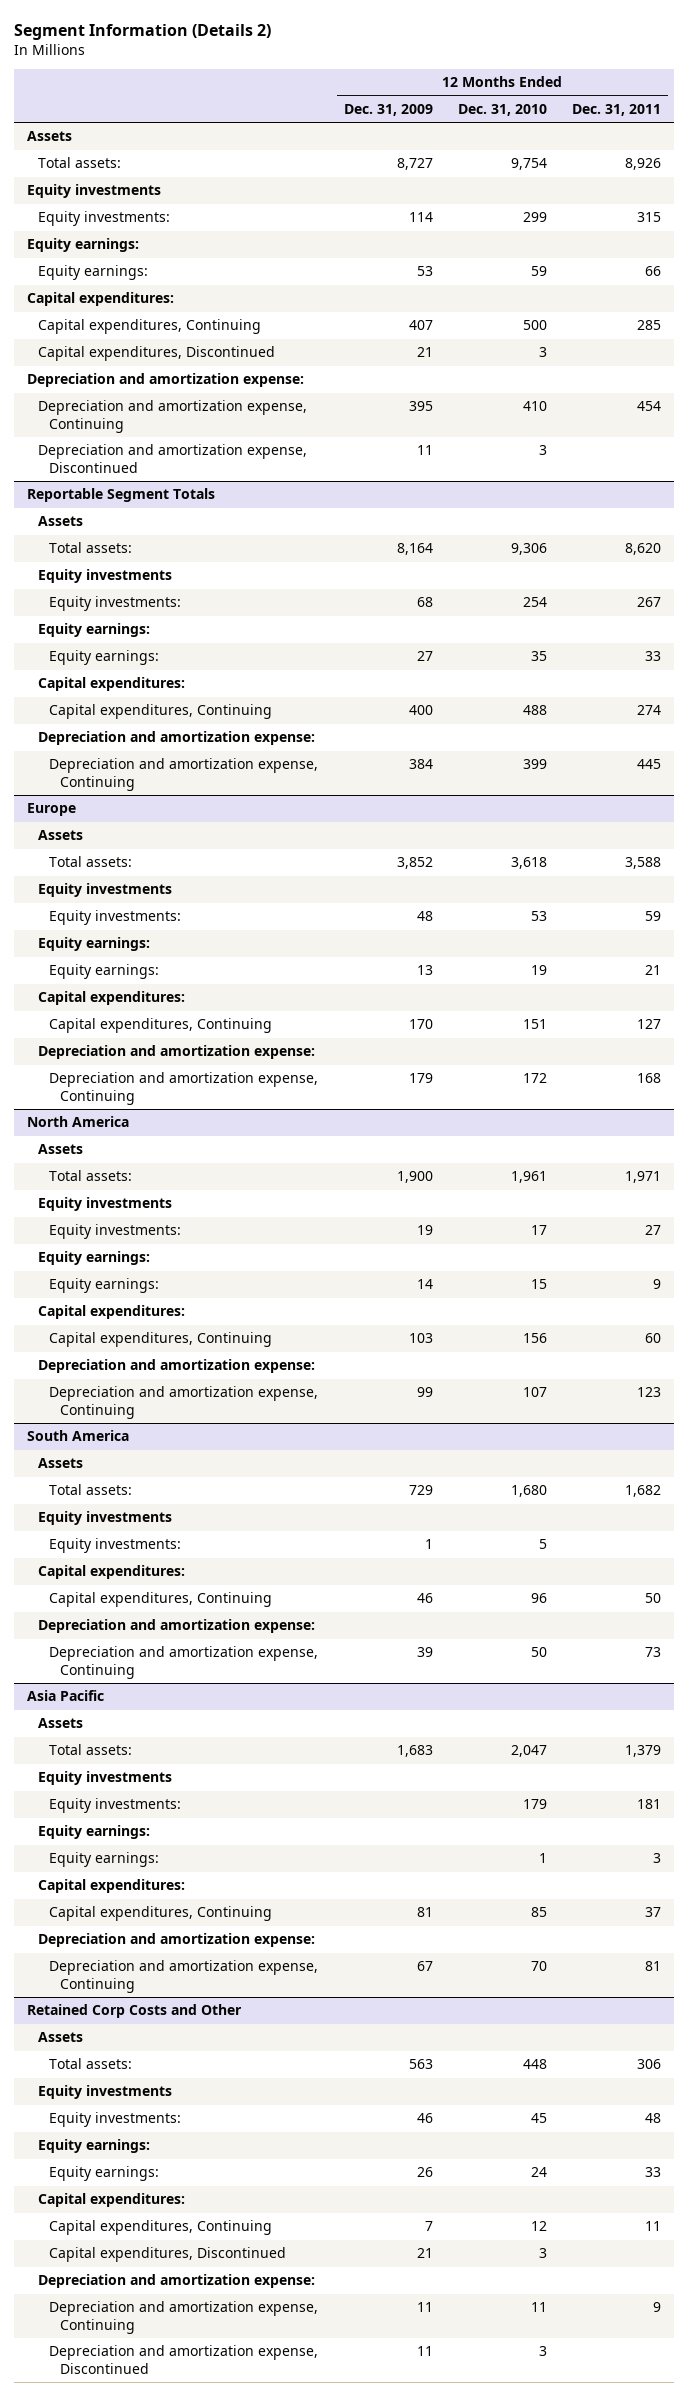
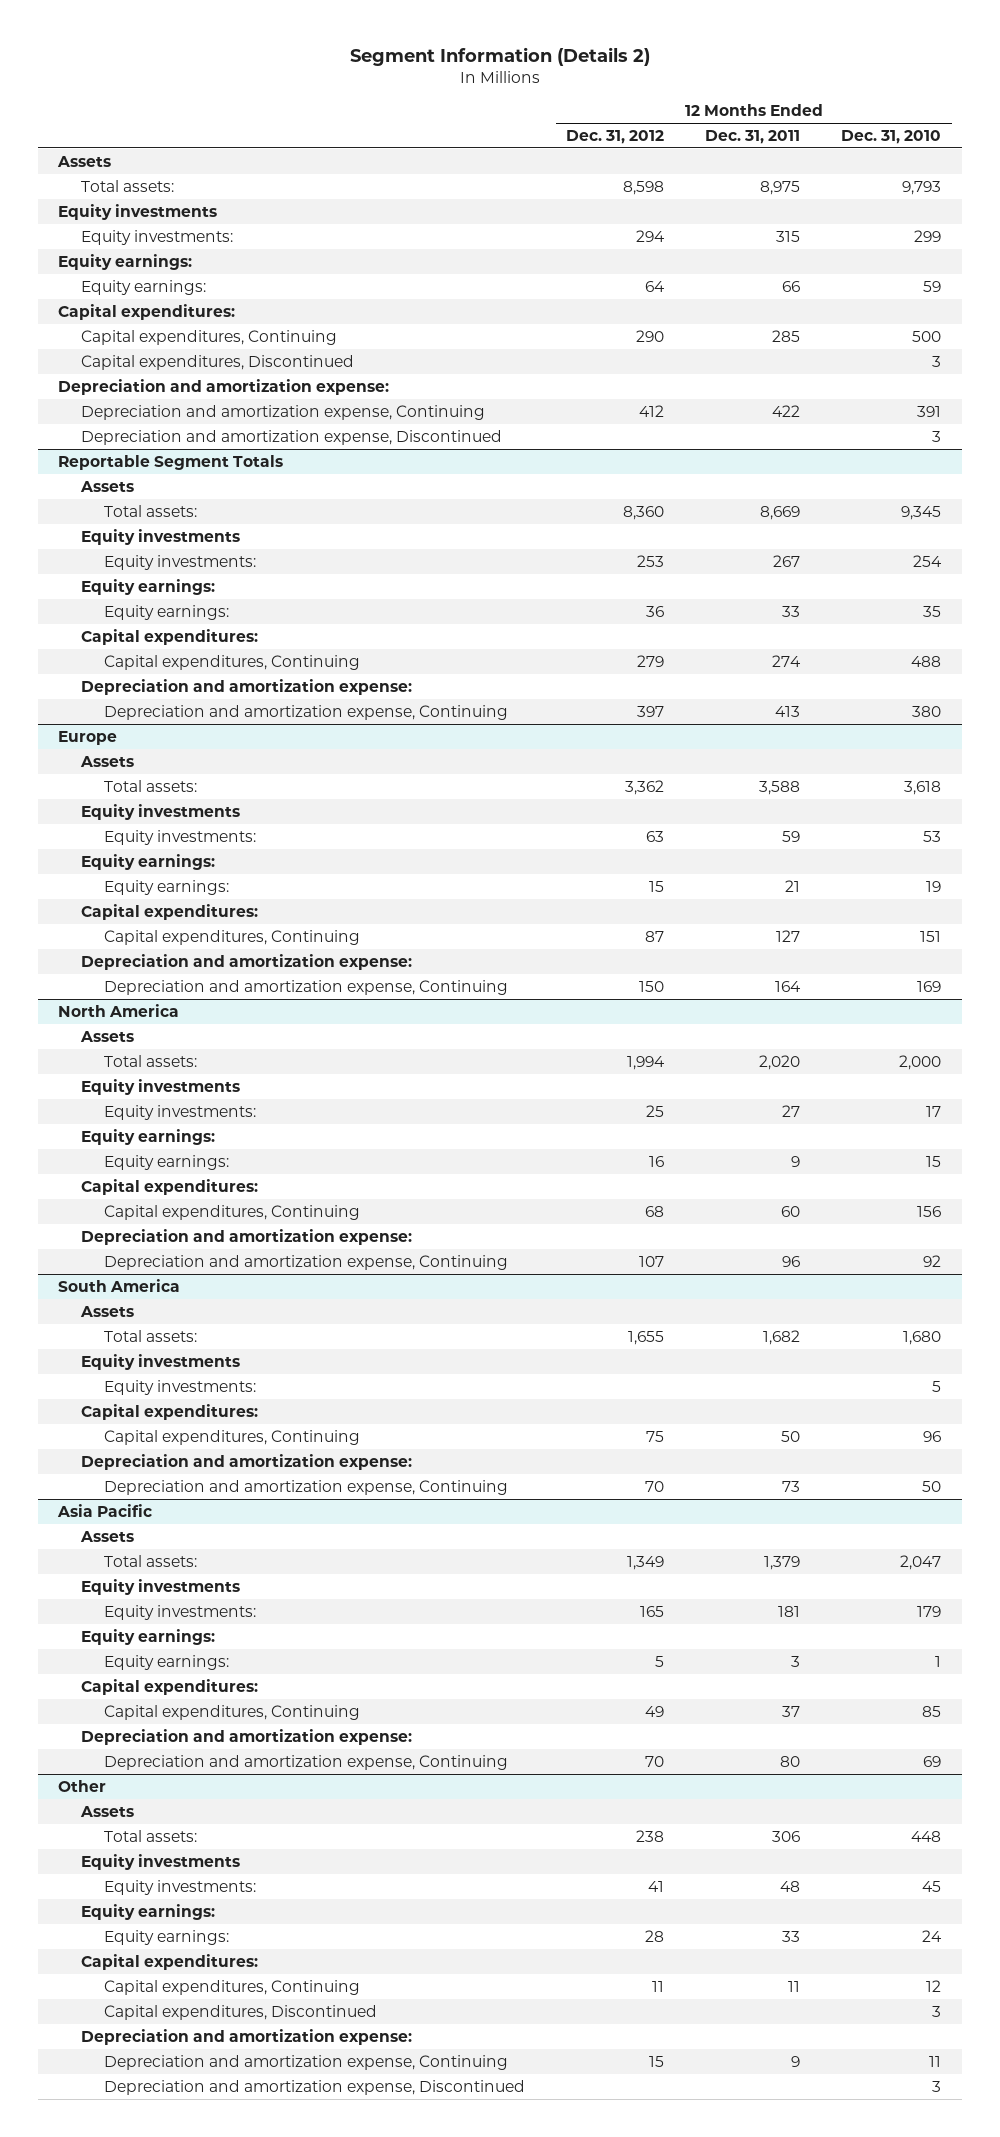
[343,103,433,116] Dec. 31, 2009 -> none
none -> [566,129,665,144] Dec. 31, 2012
[510,158,547,171] 9,754 -> [902,180,942,195] 9,793
[625,158,662,171] 8,926 -> [760,180,801,195] 8,975
[522,401,547,412] 410 -> [917,405,942,417] 391
[637,401,662,412] 454 -> [772,404,801,417] 422
[510,543,547,556] 9,306 -> [901,505,942,520] 9,345
[625,543,662,556] 8,620 -> [760,505,801,520] 8,669
[522,759,547,770] 399 -> [912,705,942,717] 380
[637,759,662,770] 445 -> [775,705,801,717] 413
[522,1073,547,1084] 172 -> [917,980,942,992] 169
[637,1073,662,1084] 168 -> [775,980,802,992] 164
[510,1171,547,1184] 1,961 -> [899,1054,942,1070] 2,000
[625,1171,662,1184] 1,971 -> [759,1054,801,1070] 2,020
[522,1387,547,1398] 107 -> [923,1254,942,1267] 92
[637,1387,662,1398] 123 -> [782,1255,801,1267] 96
[26,2004,242,2019] Retained Corp Costs and Other -> none
[530,1961,547,1972] 70 -> [923,1755,942,1767] 69
[645,1961,662,1972] 81 -> [780,1755,801,1767] 80
none -> [58,1779,107,1792] Other

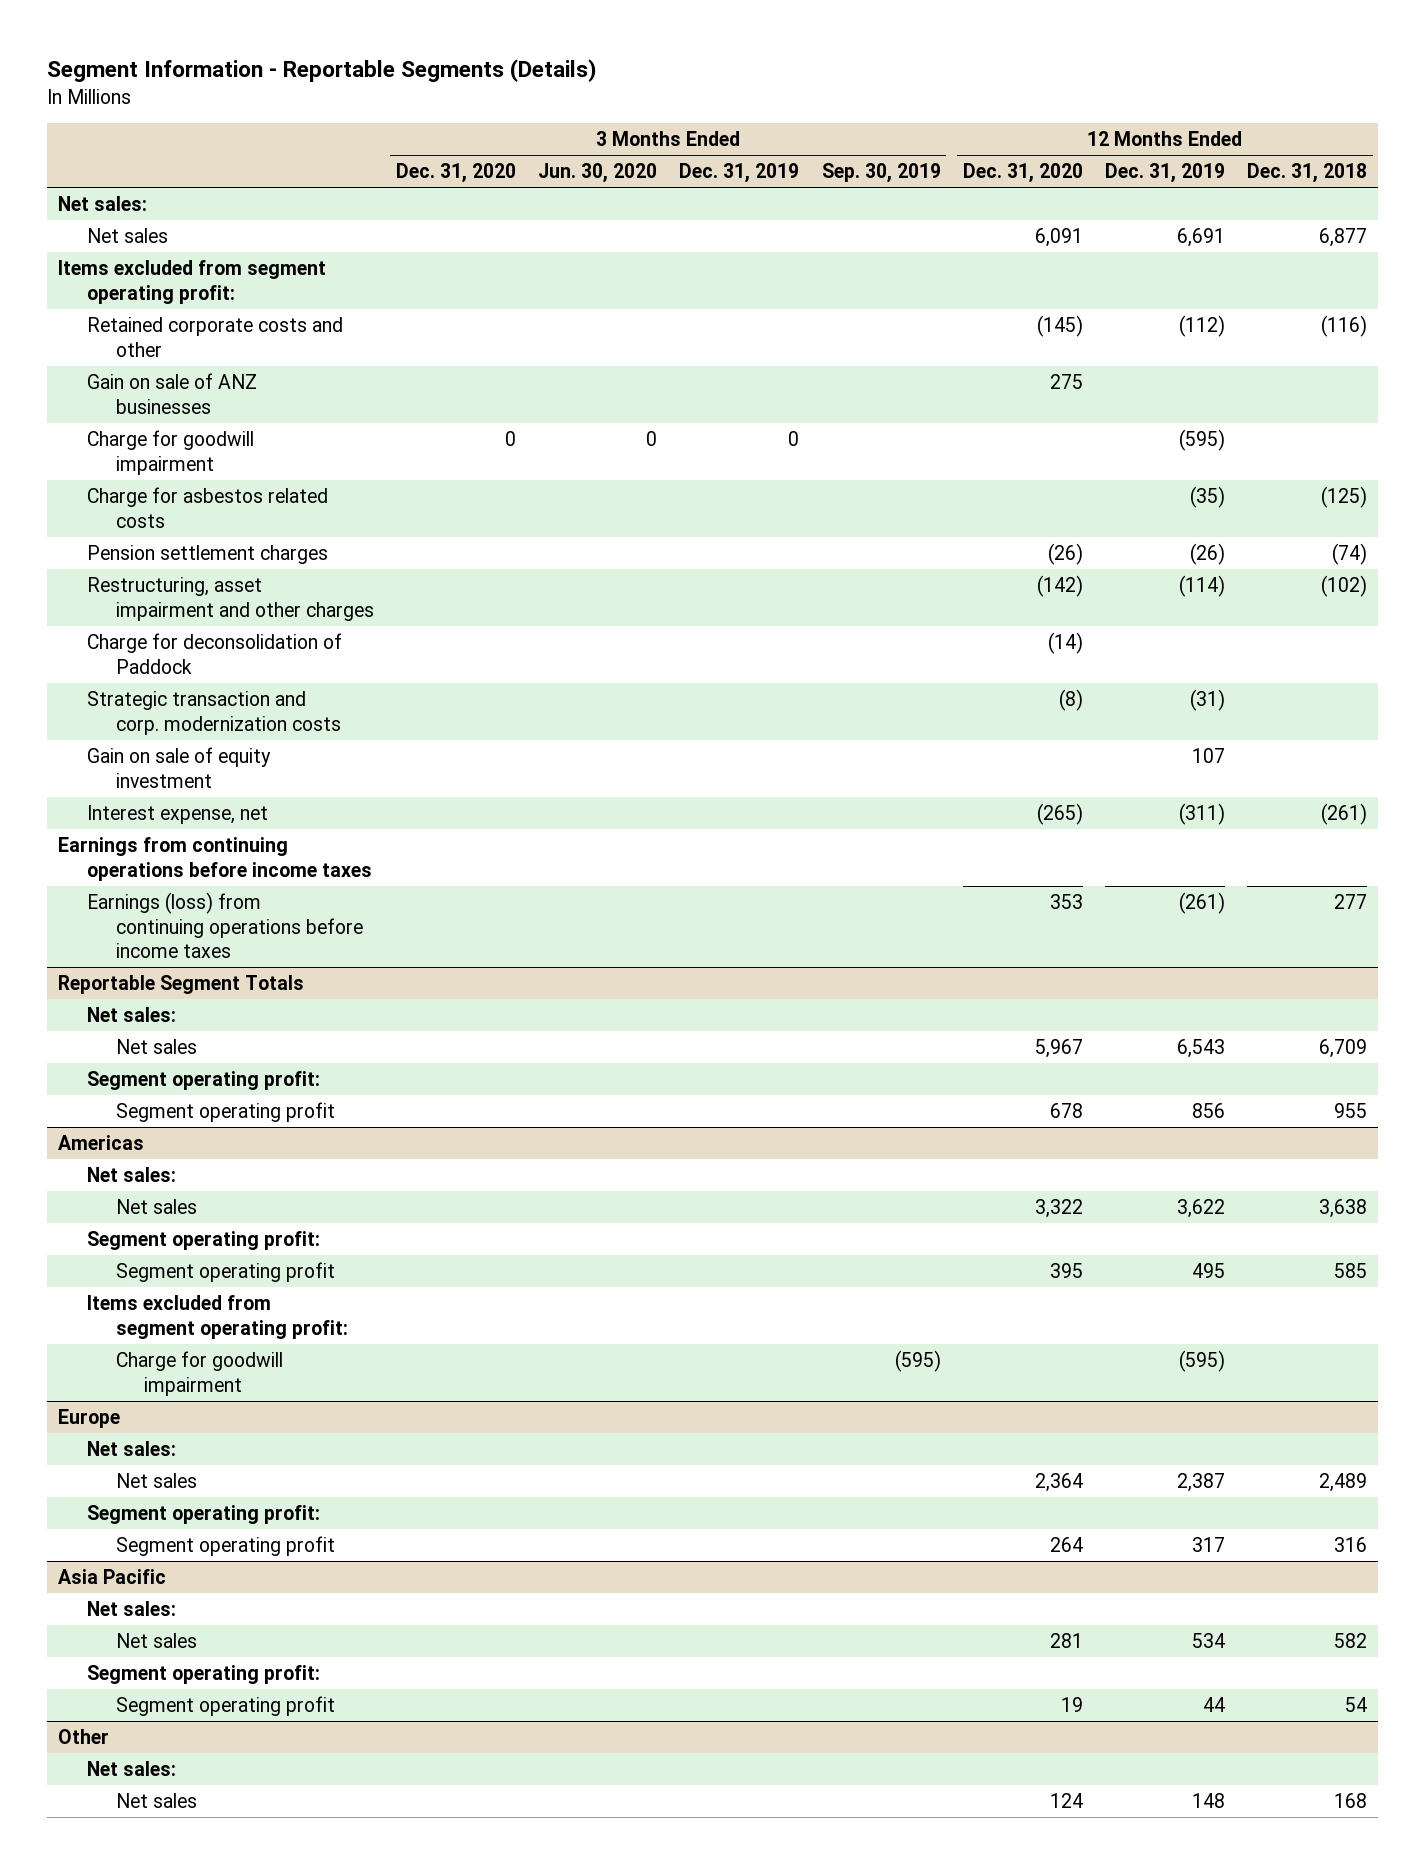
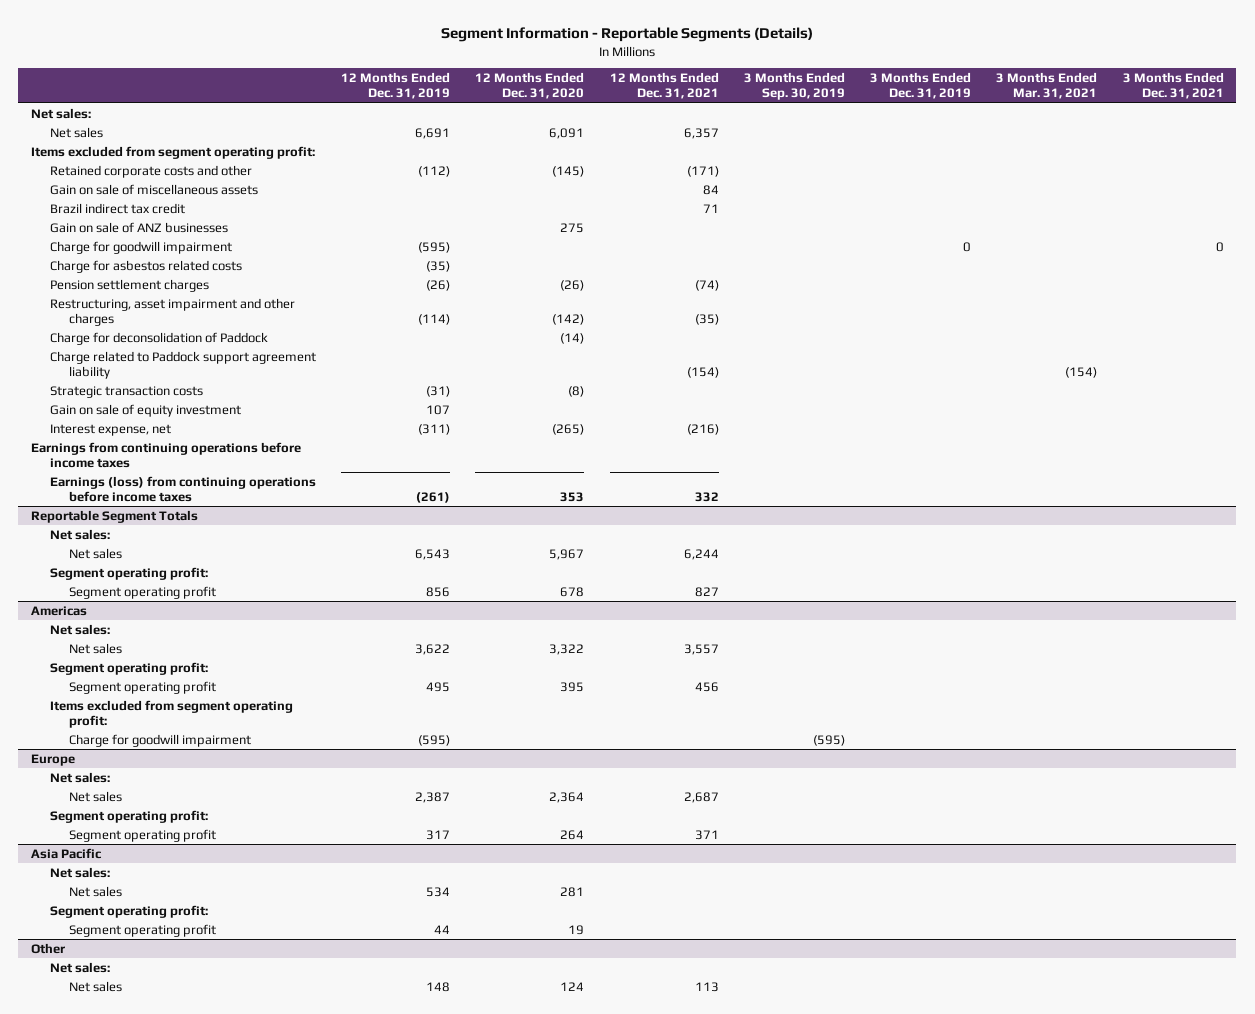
[395,163,516,184] Dec. 31, 2020 -> none
[538,163,658,184] Jun. 30, 2020 -> none
[1247,163,1368,184] Dec. 31, 2018 -> none
none -> [609,72,719,100] 12 Months Ended Dec. 31, 2021
none -> [996,72,1098,100] 3 Months Ended Mar. 31, 2021
none -> [1122,72,1224,100] 3 Months Ended Dec. 31, 2021
none -> [49,183,258,195] Gain on sale of miscellaneous assets
none -> [49,202,185,214] Brazil indirect tax credit
none -> [49,350,316,379] Charge related to Paddock support agreement liability
[86,690,341,735] Strategic transaction and corp. modernization costs -> [49,385,203,398] Strategic transaction costs

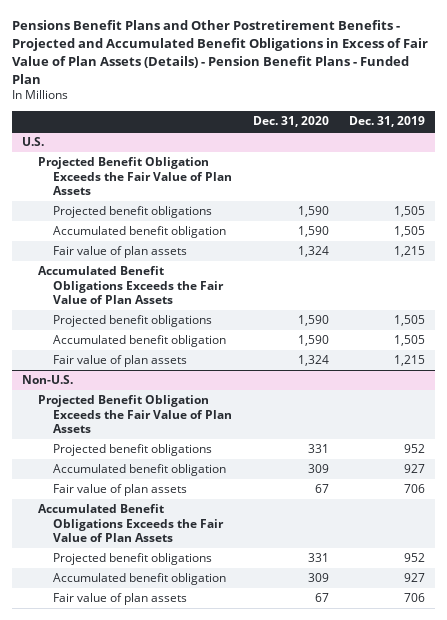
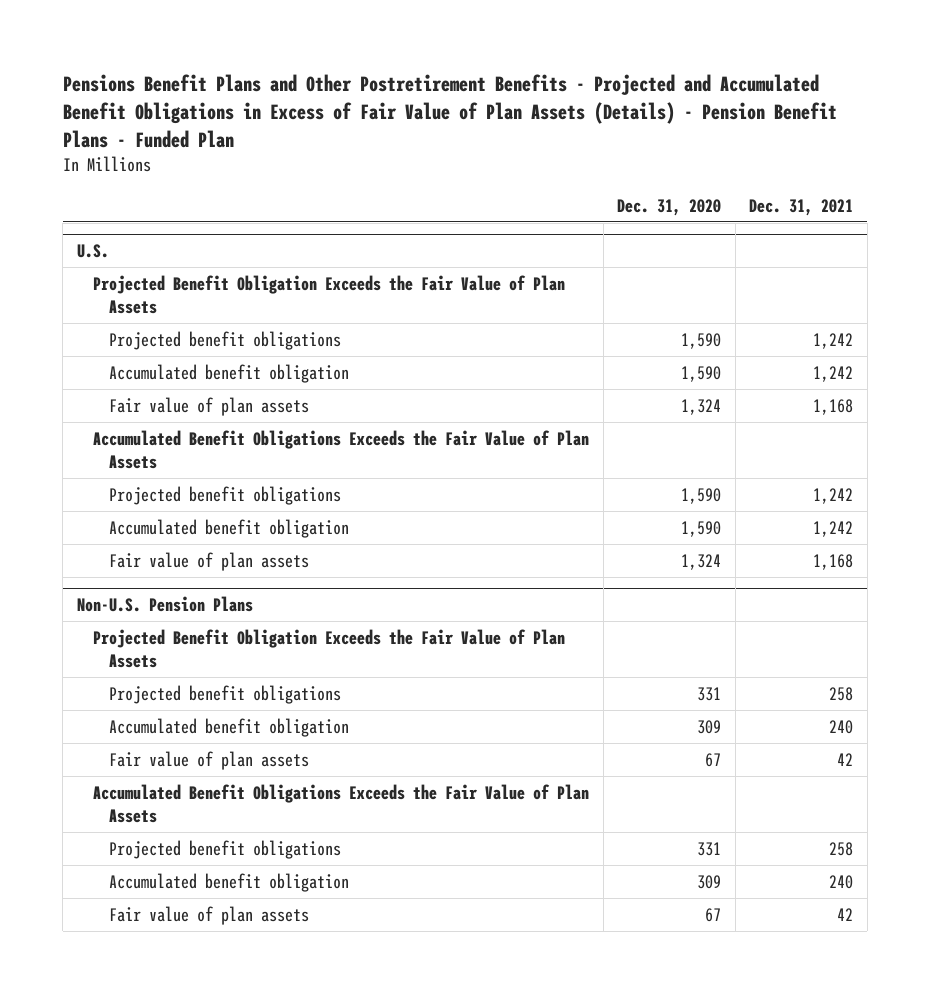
[348,116,425,128] Dec. 31, 2019 -> none
none -> [749,198,854,216] Dec. 31, 2021
[22,375,74,385] Non-U.S. -> [76,596,253,613] Non-U.S. Pension Plans

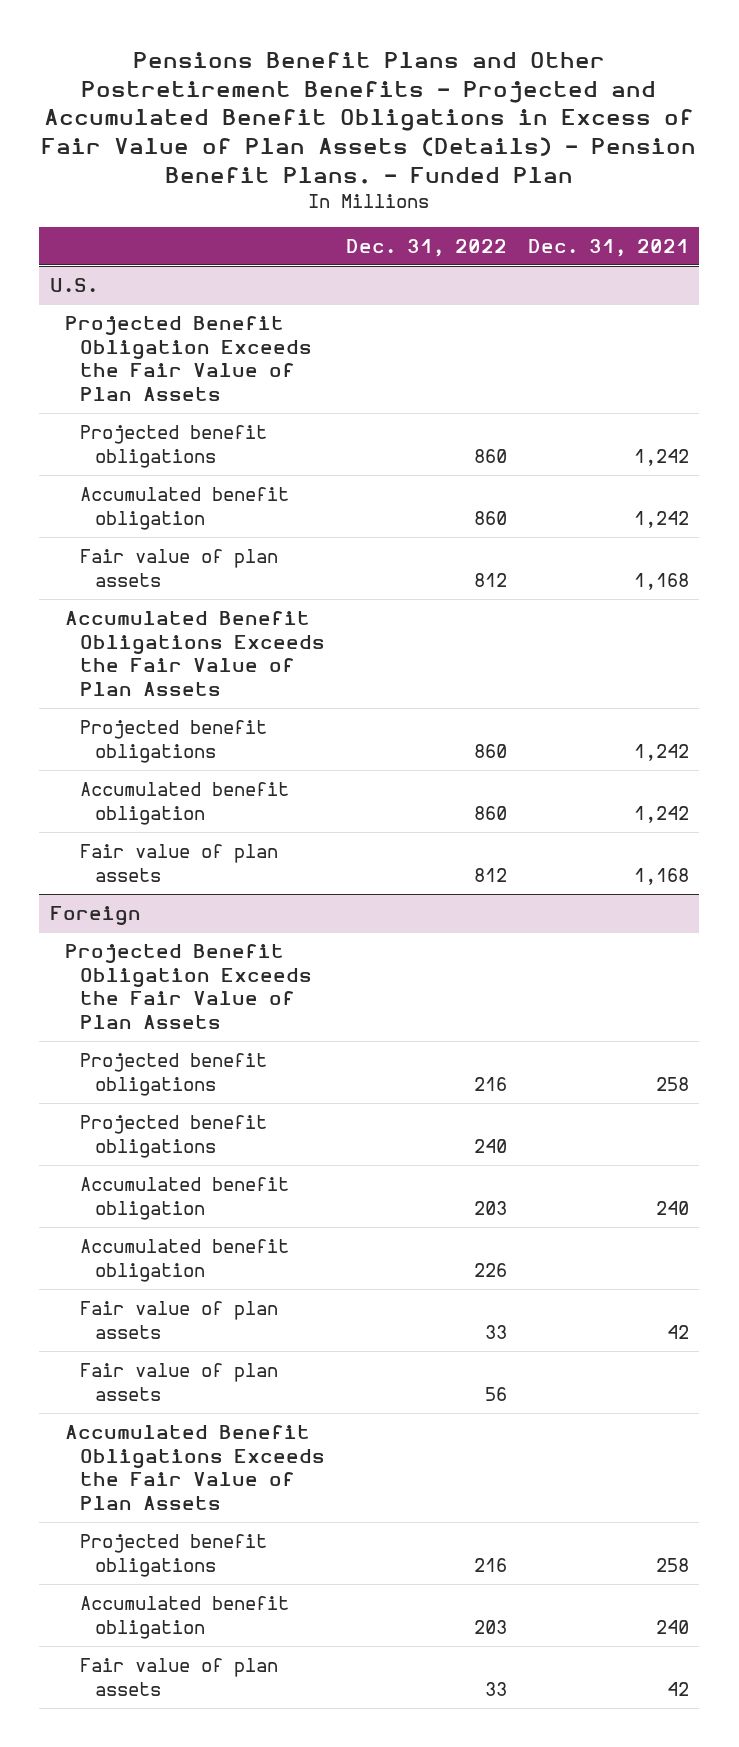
[62,73,837,148] Pensions Benefit Plans and Other Postretirement Benefits - Projected and Accumulated Benefit Obligations in Excess of Fair Value of Plan Assets (Details) - Pension Benefit Plans - Funded Plan -> [41,51,697,185] Pensions Benefit Plans and Other Postretirement Benefits - Projected and Accumulated Benefit Obligations in Excess of Fair Value of Plan Assets (Details) - Pension Benefit Plans. - Funded Plan
[617,198,722,216] Dec. 31, 2020 -> none
none -> [345,238,507,257] Dec. 31, 2022
[76,596,253,613] Non-U.S. Pension Plans -> [49,906,141,926] Foreign
none -> [79,1115,267,1158] Projected benefit obligations
none -> [79,1239,289,1282] Accumulated benefit obligation
none -> [79,1363,278,1401] Fair value of plan assets

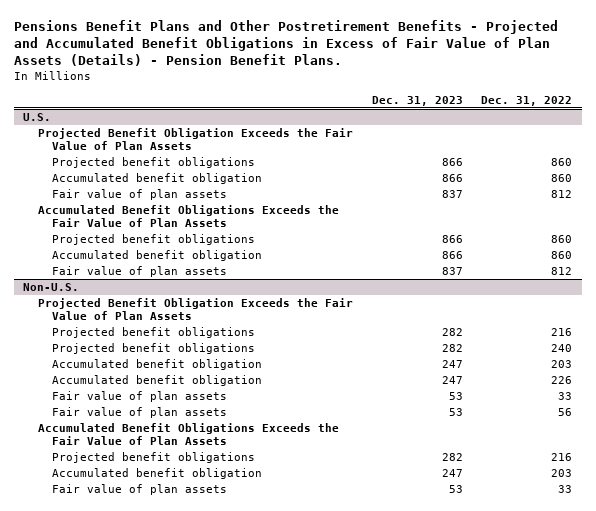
[41,51,697,185] Pensions Benefit Plans and Other Postretirement Benefits - Projected and Accumulated Benefit Obligations in Excess of Fair Value of Plan Assets (Details) - Pension Benefit Plans. - Funded Plan -> [14,20,559,67] Pensions Benefit Plans and Other Postretirement Benefits - Projected and Accumulated Benefit Obligations in Excess of Fair Value of Plan Assets (Details) - Pension Benefit Plans.
[527,238,689,257] Dec. 31, 2021 -> none
none -> [371,95,463,106] Dec. 31, 2023
[49,906,141,926] Foreign -> [23,283,80,292] Non-U.S.

